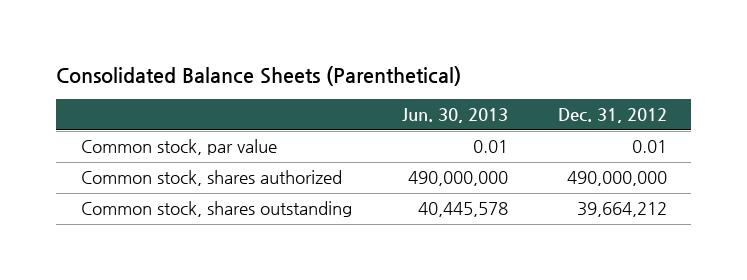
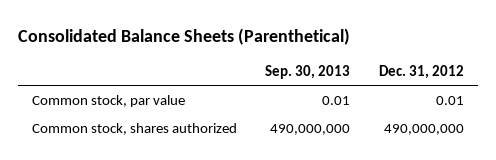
[401,108,508,124] Jun. 30, 2013 -> none
none -> [265,64,351,79] Sep. 30, 2013
[80,201,352,218] Common stock, shares outstanding -> none

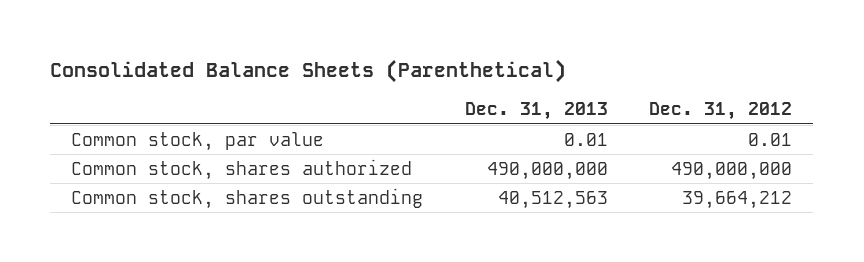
[265,64,351,79] Sep. 30, 2013 -> none
none -> [464,102,608,121] Dec. 31, 2013
none -> [71,187,424,209] Common stock, shares outstanding

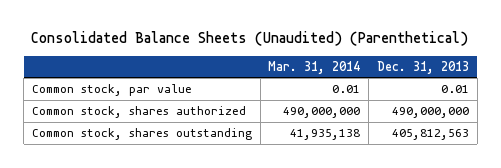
[50,59,567,84] Consolidated Balance Sheets (Parenthetical) -> [31,31,469,47] Consolidated Balance Sheets (Unaudited) (Parenthetical)
[649,102,793,121] Dec. 31, 2012 -> none
none -> [268,60,361,74] Mar. 31, 2014
[497,190,608,209] 40,512,563 -> [391,129,469,141] 405,812,563

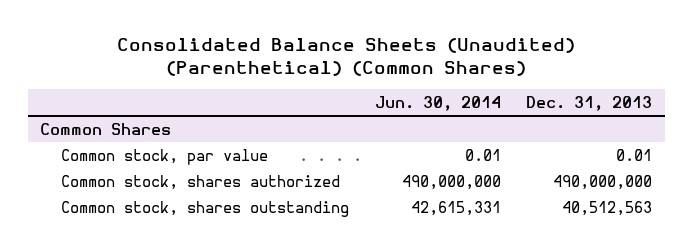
[31,31,469,47] Consolidated Balance Sheets (Unaudited) (Parenthetical) -> [117,37,576,76] Consolidated Balance Sheets (Unaudited) (Parenthetical) (Common Shares)
[268,60,361,74] Mar. 31, 2014 -> none
none -> [374,95,501,111] Jun. 30, 2014
none -> [40,122,172,135] Common Shares
[391,129,469,141] 405,812,563 -> [562,200,653,216] 40,512,563

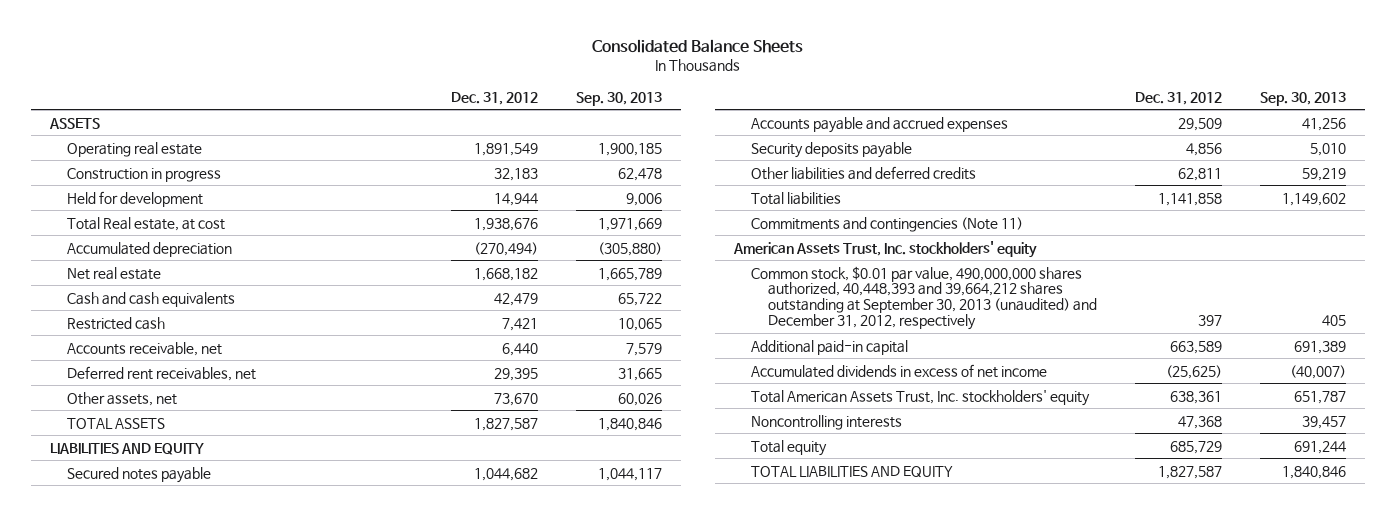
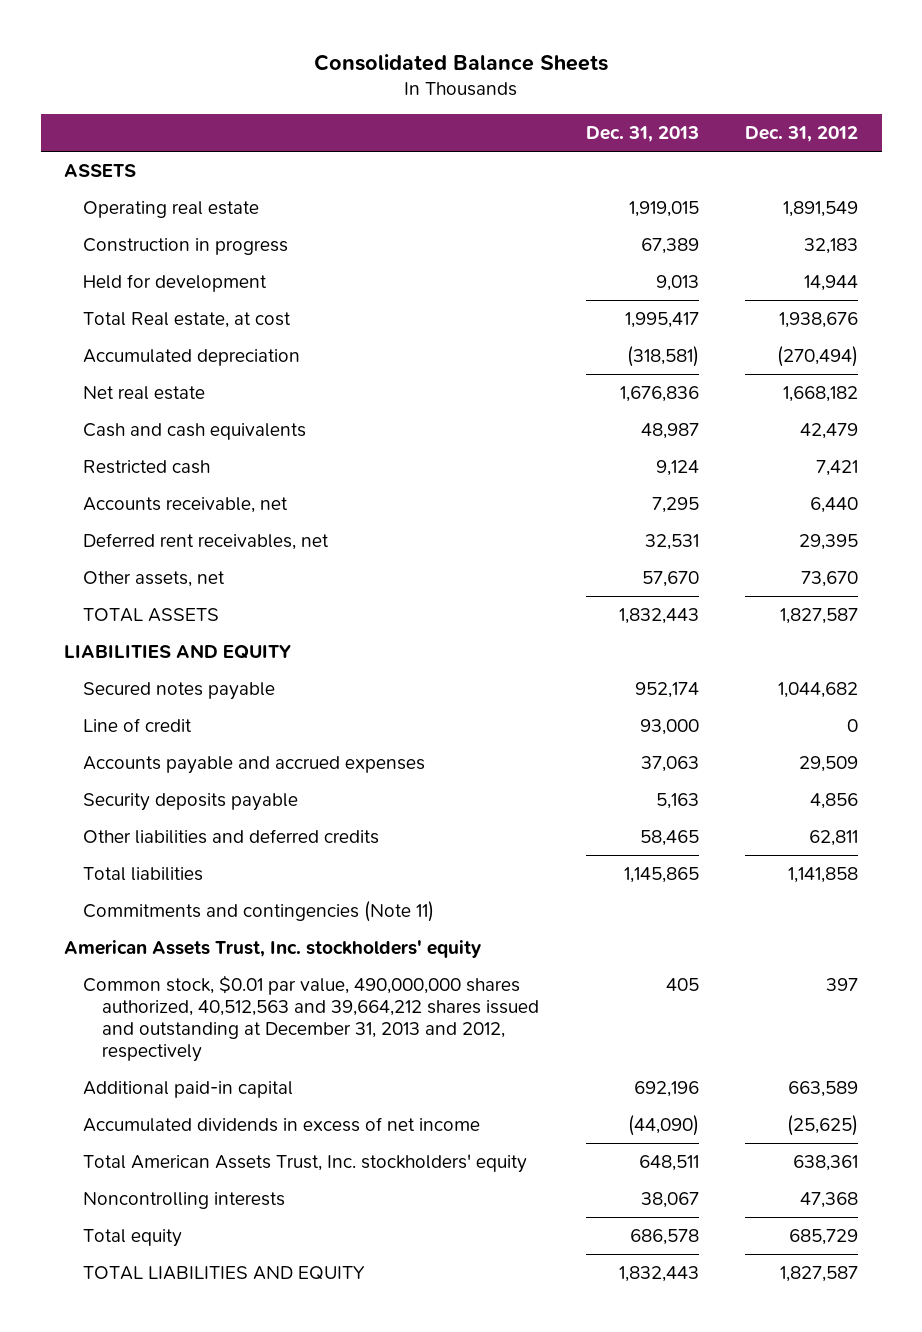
[575,91,662,106] Sep. 30, 2013 -> none
none -> [585,126,699,143] Dec. 31, 2013
none -> [82,717,192,732] Line of credit
[750,265,1097,330] Common stock, $0.01 par value, 490,000,000 shares authorized, 40,448,393 and 39,664,212 shares outstanding at September 30, 2013 (unaudited) and December 31, 2012, respectively -> [82,974,539,1063] Common stock, $0.01 par value, 490,000,000 shares authorized, 40,512,563 and 39,664,212 shares issued and outstanding at December 31, 2013 and 2012, respectively

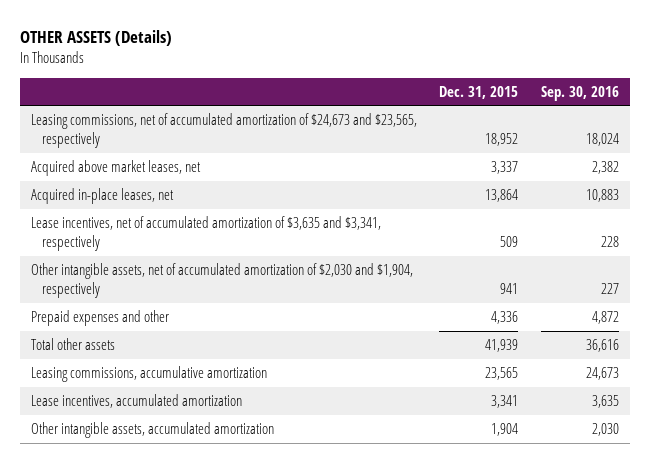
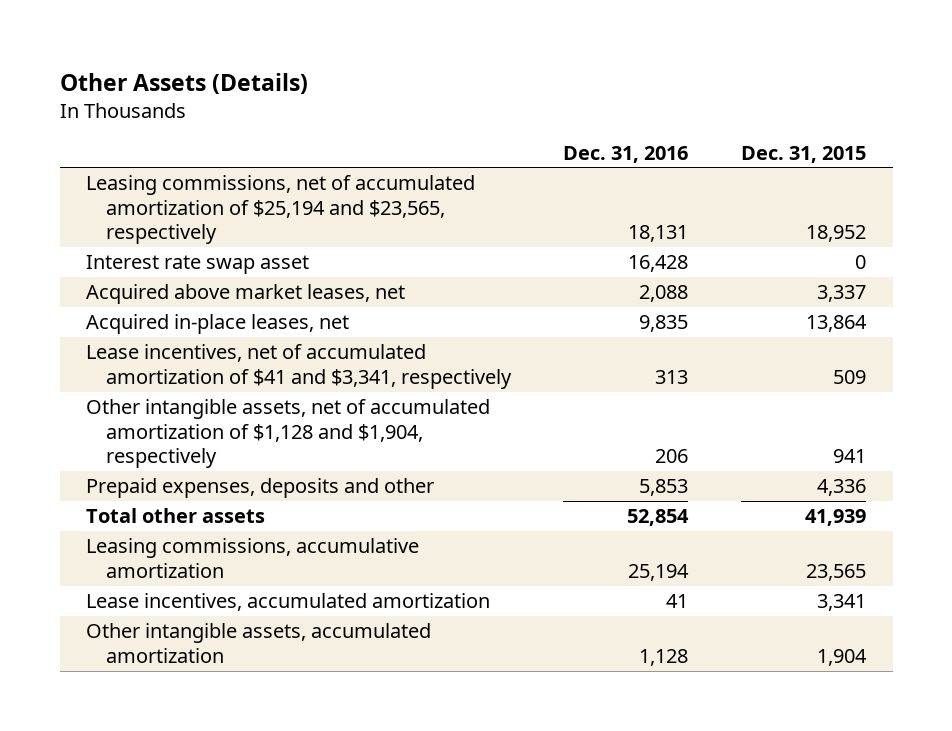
[19,29,172,46] OTHER ASSETS (Details) -> [59,72,308,94] Other Assets (Details)
[540,85,619,101] Sep. 30, 2016 -> none
none -> [563,145,689,163] Dec. 31, 2016
[31,113,418,149] Leasing commissions, net of accumulated amortization of $24,673 and $23,565, respectively -> [86,175,476,245] Leasing commissions, net of accumulated amortization of $25,194 and $23,565, respectively
none -> [86,255,310,275] Interest rate swap asset
[31,216,382,252] Lease incentives, net of accumulated amortization of $3,635 and $3,341, respectively -> [86,344,512,389] Lease incentives, net of accumulated amortization of $41 and $3,341, respectively
[31,263,414,299] Other intangible assets, net of accumulated amortization of $2,030 and $1,904, respectively -> [86,399,491,469] Other intangible assets, net of accumulated amortization of $1,128 and $1,904, respectively
[31,310,170,327] Prepaid expenses and other -> [86,478,435,499] Prepaid expenses, deposits and other

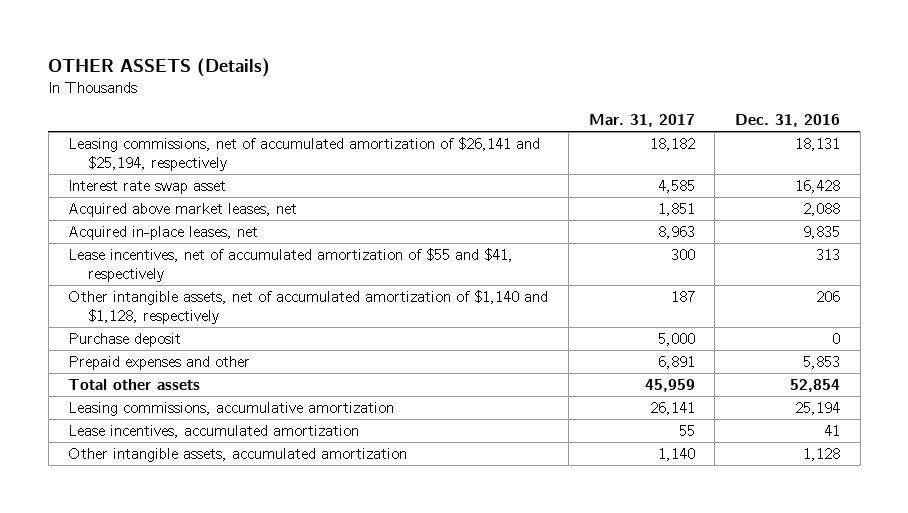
[59,72,308,94] Other Assets (Details) -> [48,58,271,78] OTHER ASSETS (Details)
[741,145,867,163] Dec. 31, 2015 -> none
none -> [588,113,695,127] Mar. 31, 2017
[86,175,476,245] Leasing commissions, net of accumulated amortization of $25,194 and $23,565, respectively -> [68,136,541,171] Leasing commissions, net of accumulated amortization of $26,141 and $25,194, respectively
[86,344,512,389] Lease incentives, net of accumulated amortization of $41 and $3,341, respectively -> [68,247,514,282] Lease incentives, net of accumulated amortization of $55 and $41, respectively
[86,399,491,469] Other intangible assets, net of accumulated amortization of $1,128 and $1,904, respectively -> [68,289,549,324] Other intangible assets, net of accumulated amortization of $1,140 and $1,128, respectively
none -> [68,332,182,347] Purchase deposit
[86,478,435,499] Prepaid expenses, deposits and other -> [68,355,251,370] Prepaid expenses and other

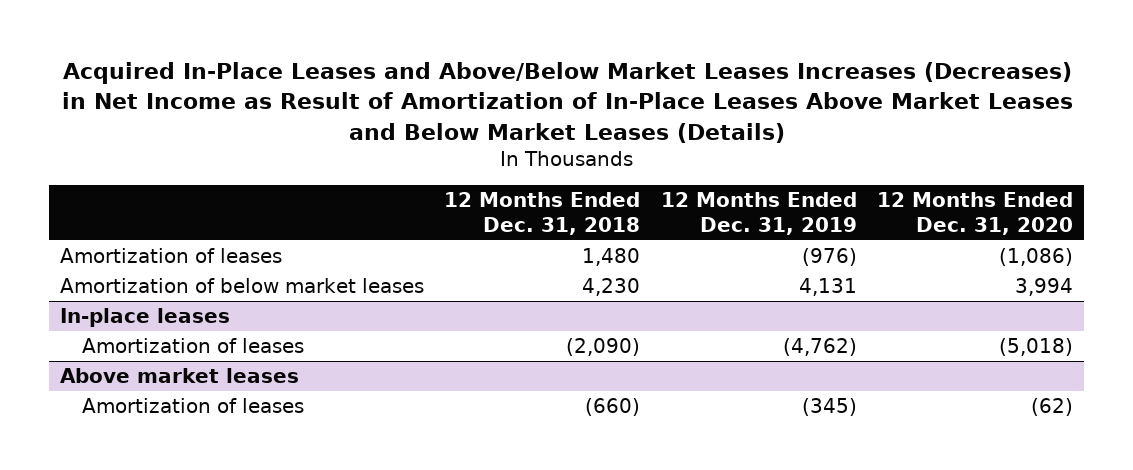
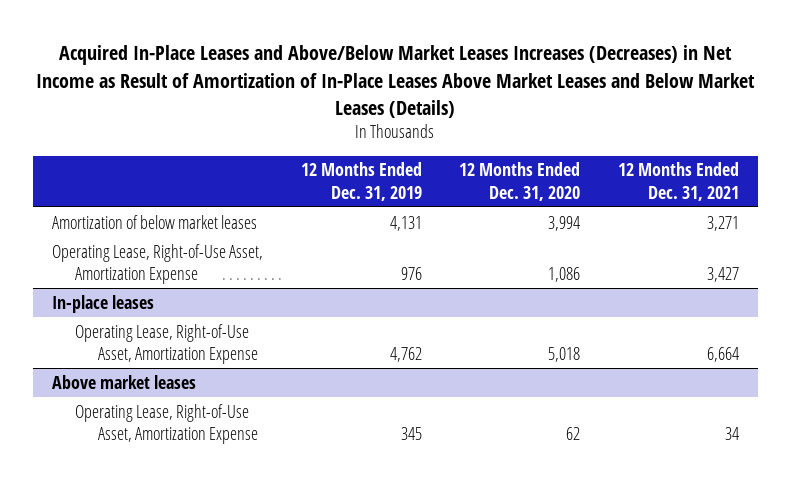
[444,192,641,235] 12 Months Ended Dec. 31, 2018 -> none
none -> [617,162,739,201] 12 Months Ended Dec. 31, 2021
[59,248,282,264] Amortization of leases -> none
none -> [52,243,264,284] Operating Lease, Right-of-Use Asset, Amortization Expense
[82,338,305,354] Amortization of leases -> none
none -> [74,323,258,364] Operating Lease, Right-of-Use Asset, Amortization Expense
[82,398,305,414] Amortization of leases -> none
none -> [74,403,258,444] Operating Lease, Right-of-Use Asset, Amortization Expense

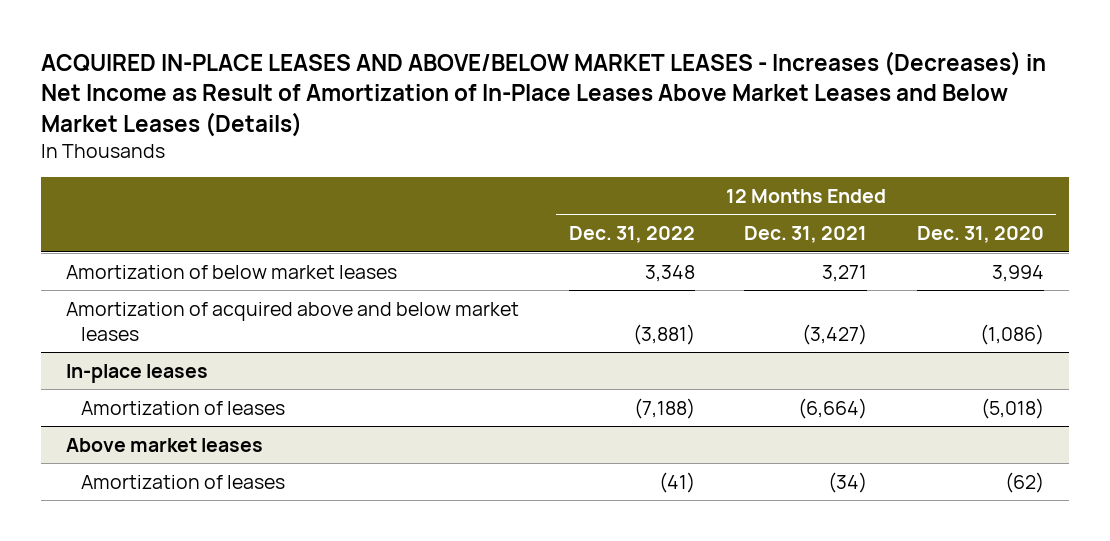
[36,45,756,118] Acquired In-Place Leases and Above/Below Market Leases Increases (Decreases) in Net Income as Result of Amortization of In-Place Leases Above Market Leases and Below Market Leases (Details) -> [41,51,1047,137] ACQUIRED IN-PLACE LEASES AND ABOVE/BELOW MARKET LEASES - Increases (Decreases) in Net Income as Result of Amortization of In-Place Leases Above Market Leases and Below Market Leases (Details)
[300,162,422,201] 12 Months Ended Dec. 31, 2019 -> none
none -> [568,226,695,244] Dec. 31, 2022
[52,243,264,284] Operating Lease, Right-of-Use Asset, Amortization Expense -> none
none -> [65,301,519,341] Amortization of acquired above and below market leases
[74,323,258,364] Operating Lease, Right-of-Use Asset, Amortization Expense -> [80,400,285,415] Amortization of leases
[548,346,581,362] 5,018 -> [981,397,1045,419] (5,018)
[706,346,739,362] 6,664 -> [798,397,868,419] (6,664)
[74,403,258,444] Operating Lease, Right-of-Use Asset, Amortization Expense -> [80,474,285,489] Amortization of leases
[566,426,581,440] 62 -> [1005,471,1045,493] (62)
[724,426,739,440] 34 -> [828,471,868,493] (34)

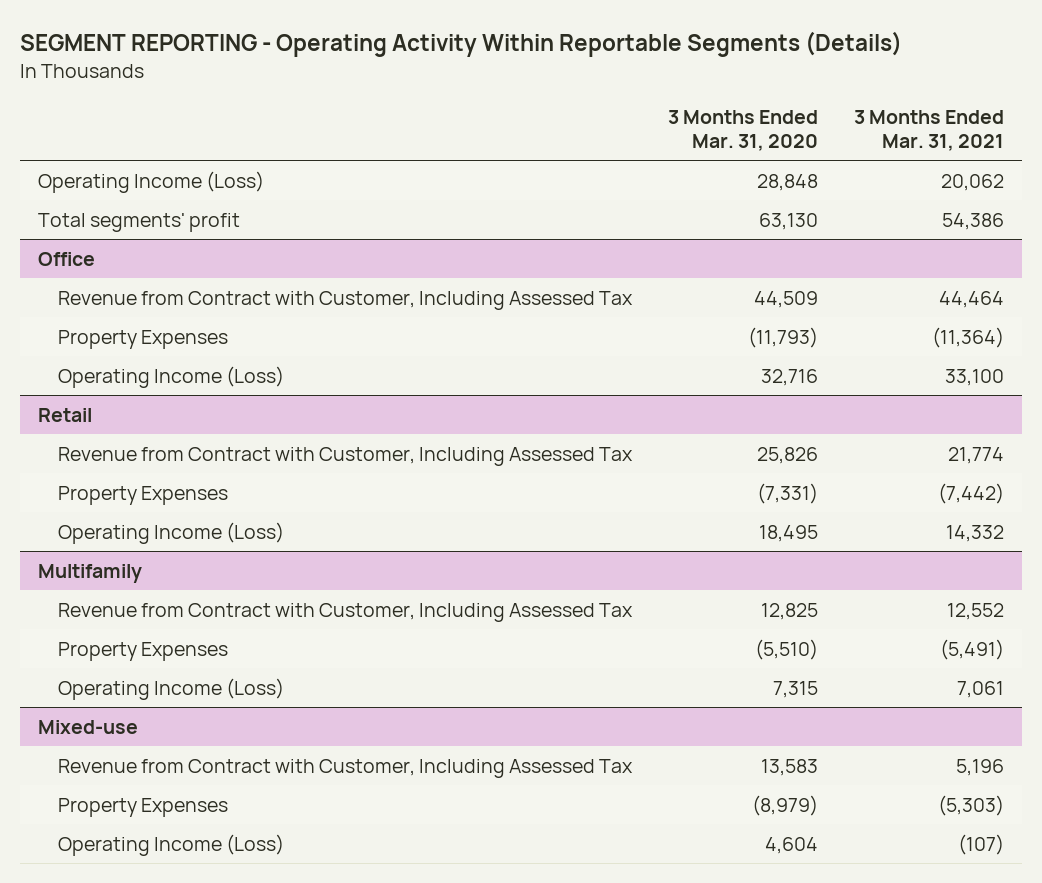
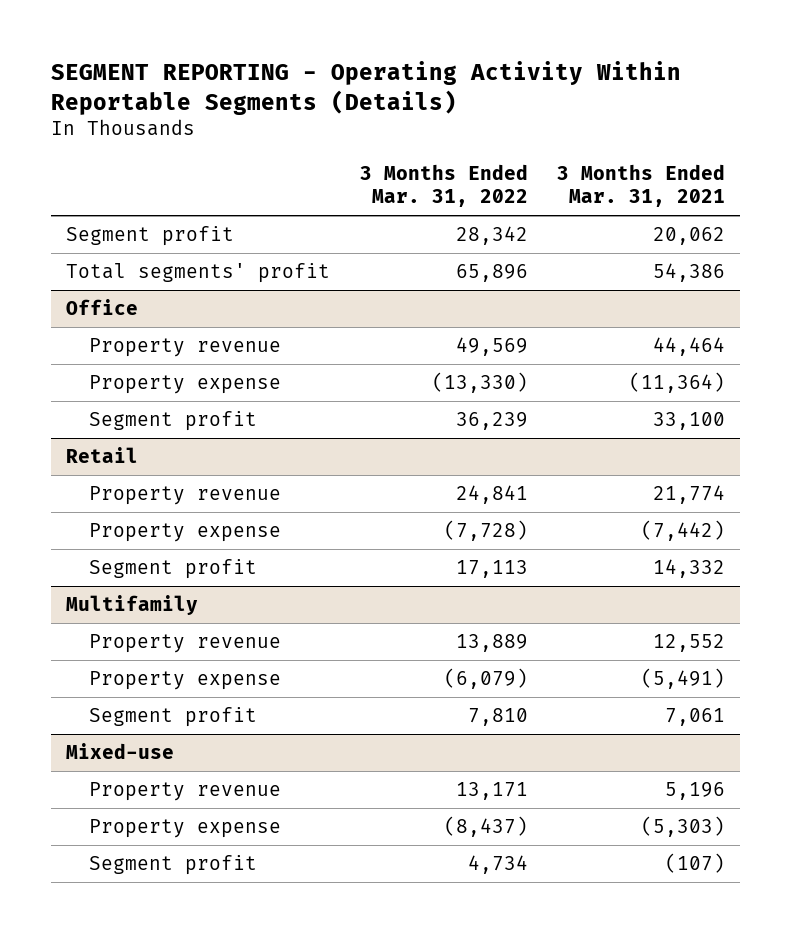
[668,109,819,151] 3 Months Ended Mar. 31, 2020 -> none
none -> [359,163,528,208] 3 Months Ended Mar. 31, 2022
[38,170,265,193] Operating Income (Loss) -> [65,226,234,247] Segment profit
[58,290,634,310] Revenue from Contract with Customer, Including Assessed Tax -> [88,338,281,358] Property revenue
[58,329,229,349] Property Expenses -> [88,375,281,395] Property expense
[58,365,285,388] Operating Income (Loss) -> [88,411,257,432] Segment profit
[58,446,634,466] Revenue from Contract with Customer, Including Assessed Tax -> [88,486,281,506] Property revenue
[58,485,229,505] Property Expenses -> [88,523,281,543] Property expense
[58,521,285,544] Operating Income (Loss) -> [88,559,257,580] Segment profit
[58,602,634,622] Revenue from Contract with Customer, Including Assessed Tax -> [88,634,281,654] Property revenue
[58,641,229,661] Property Expenses -> [88,671,281,691] Property expense
[58,677,285,700] Operating Income (Loss) -> [88,707,257,728] Segment profit
[58,758,634,778] Revenue from Contract with Customer, Including Assessed Tax -> [88,782,281,802] Property revenue
[58,797,229,817] Property Expenses -> [88,819,281,839] Property expense
[58,833,285,856] Operating Income (Loss) -> [88,855,257,876] Segment profit

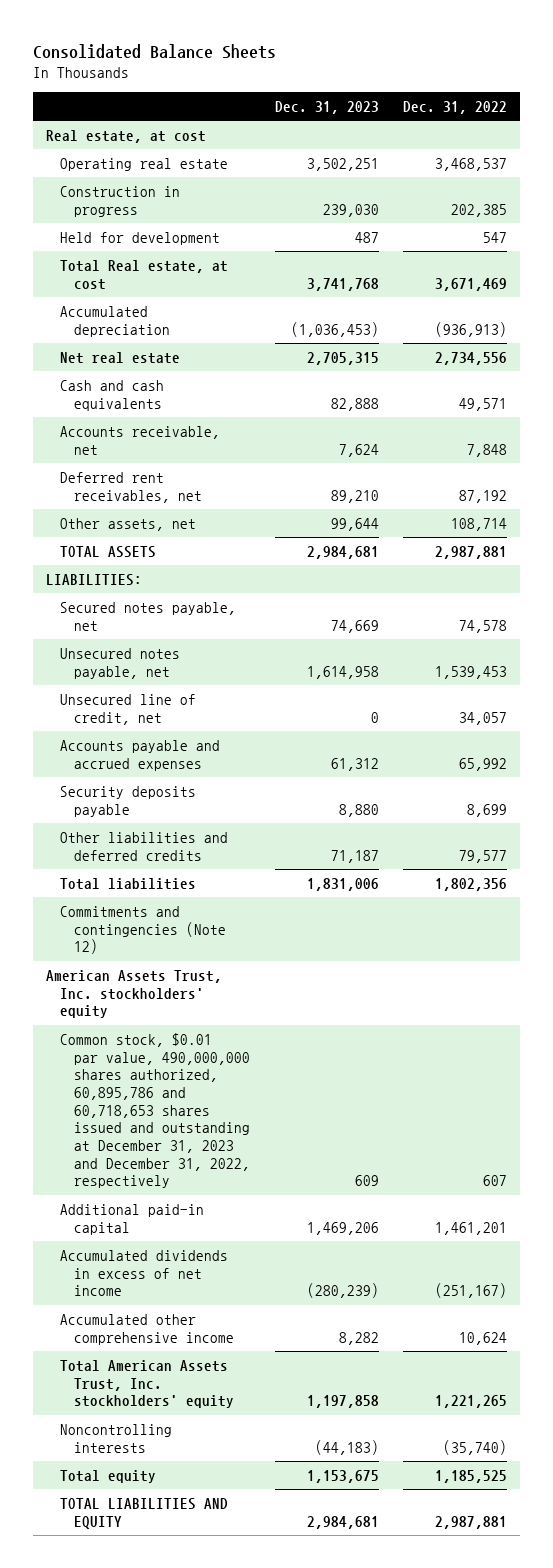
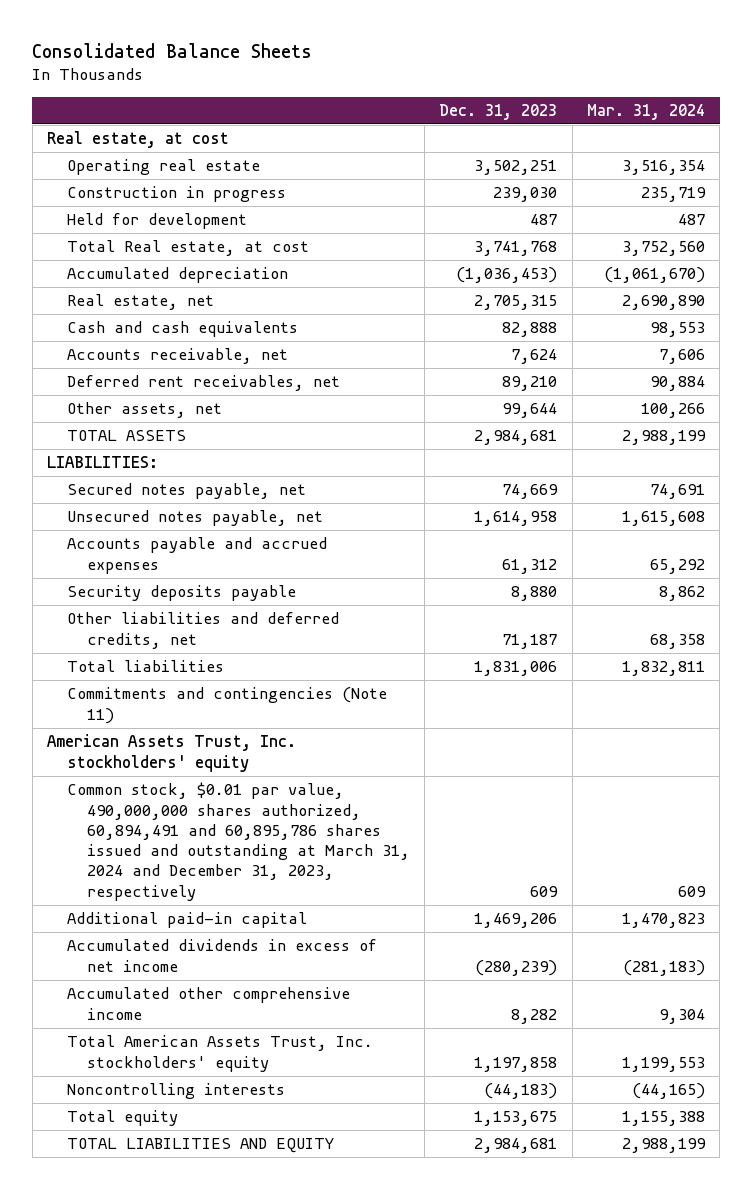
[403,100,508,114] Dec. 31, 2022 -> none
none -> [587,104,706,121] Mar. 31, 2024
[59,352,180,365] Net real estate -> [66,294,214,311] Real estate, net
[59,694,196,725] Unsecured line of credit, net -> none
[59,832,228,861] Other liabilities and deferred credits -> [66,612,339,649] Other liabilities and deferred credits, net
[59,906,227,955] Commitments and contingencies (Note 12) -> [66,687,387,724] Commitments and contingencies (Note 11)
[59,1033,251,1189] Common stock, $0.01 par value, 490,000,000 shares authorized, 60,895,786 and 60,718,653 shares issued and outstanding at December 31, 2023 and December 31, 2022, respectively -> [66,782,410,901] Common stock, $0.01 par value, 490,000,000 shares authorized, 60,894,491 and 60,895,786 shares issued and outstanding at March 31, 2024 and December 31, 2023, respectively

